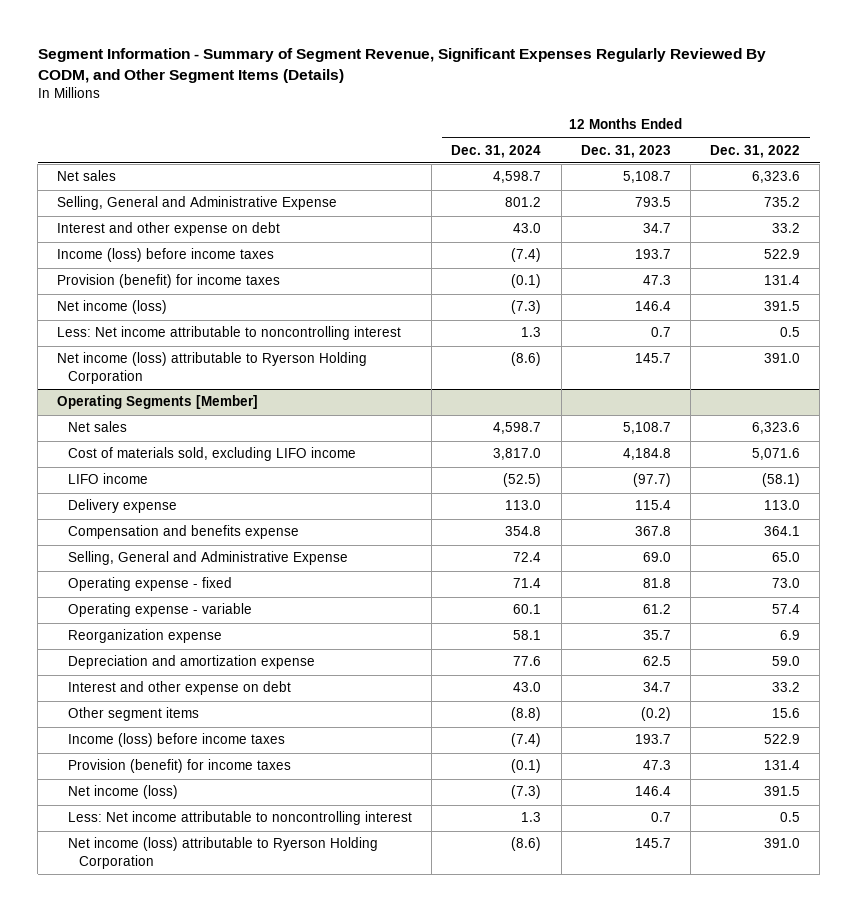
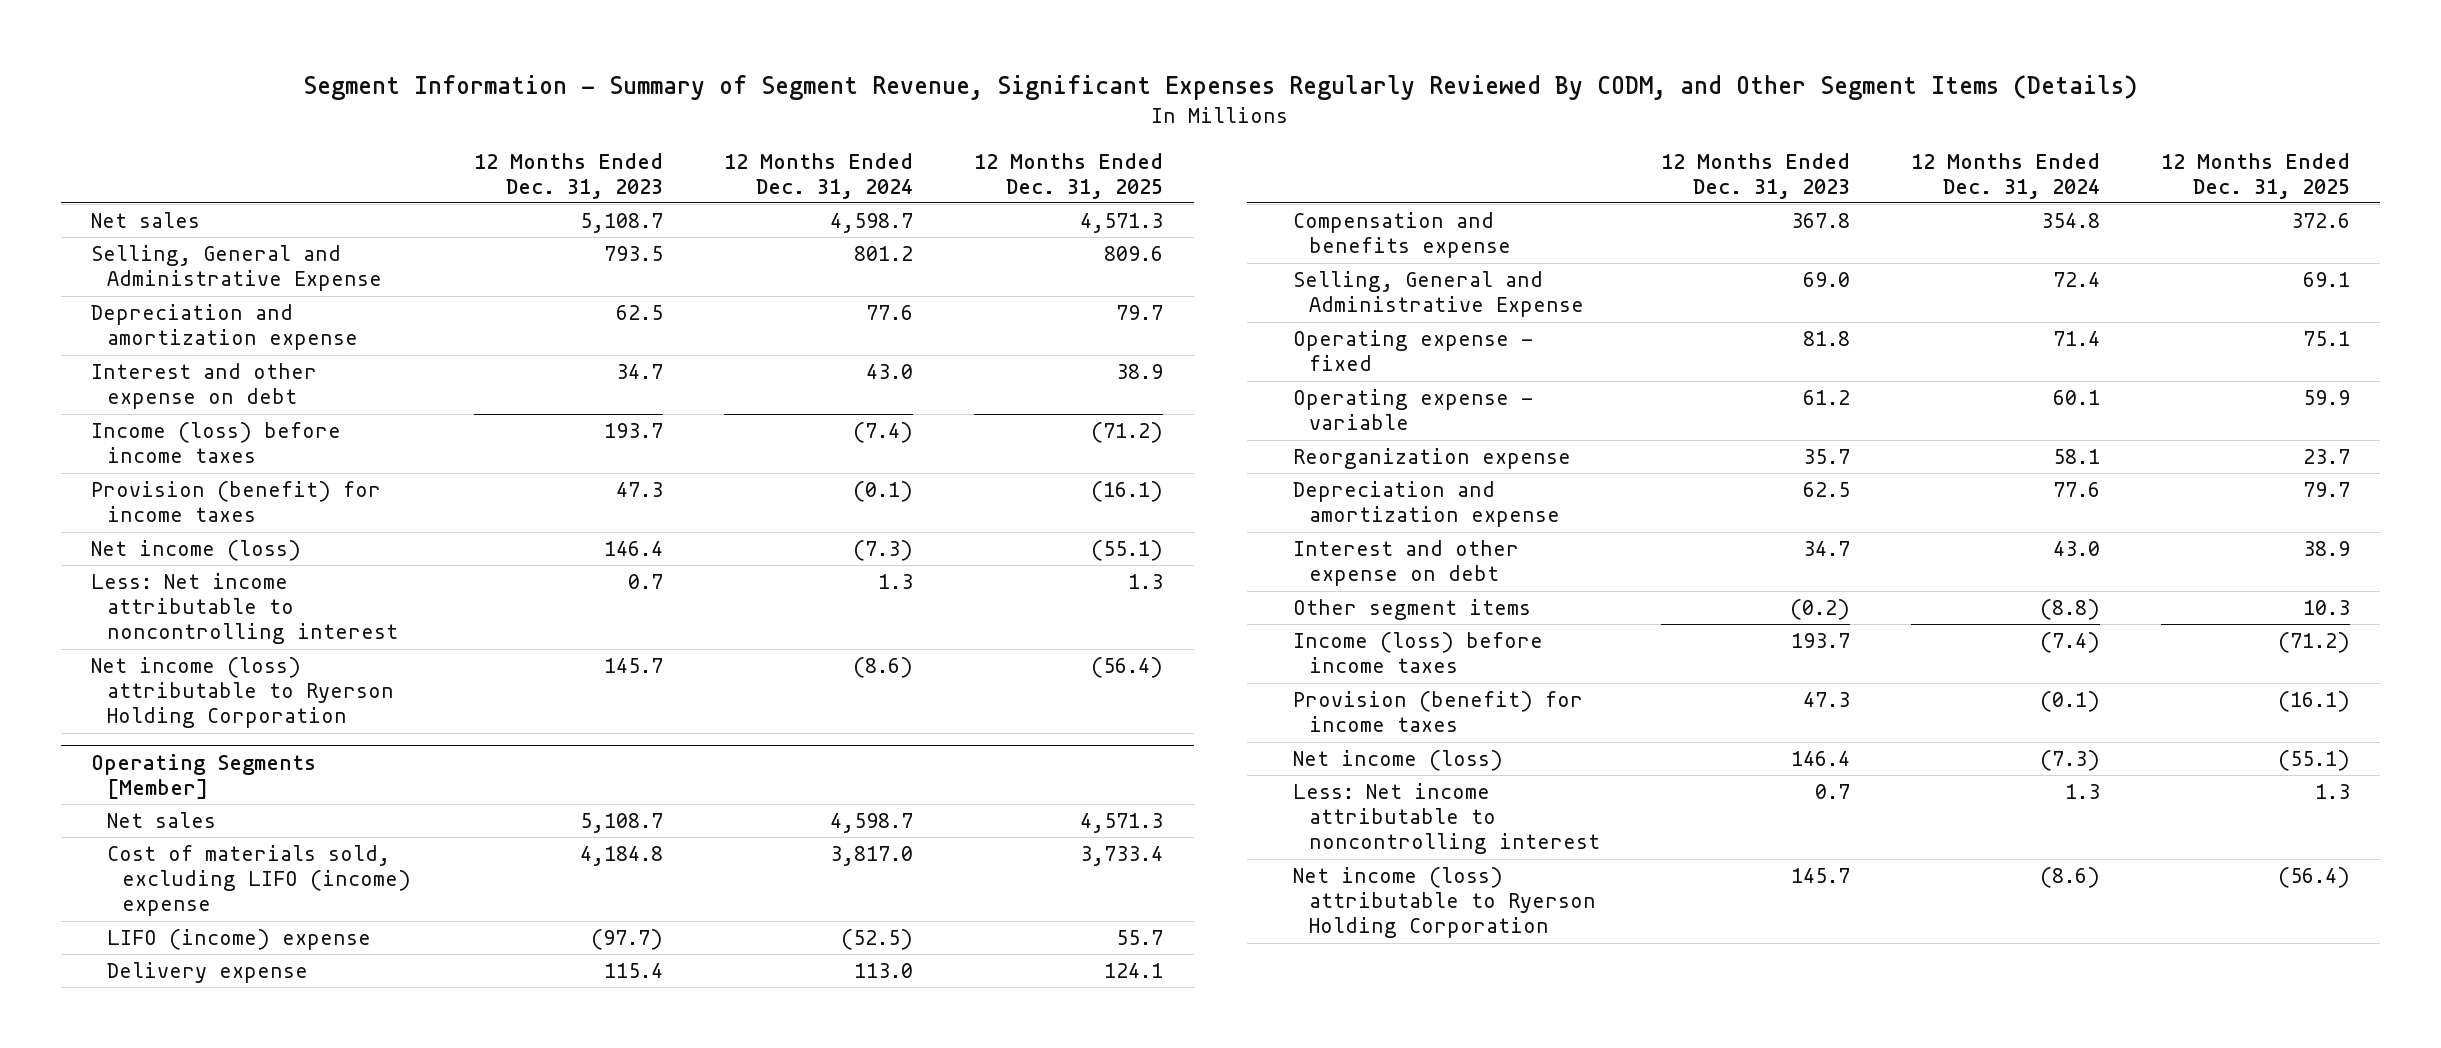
[710,144,801,158] Dec. 31, 2022 -> none
none -> [974,152,1164,199] 12 Months Ended Dec. 31, 2025
none -> [91,304,358,351] Depreciation and amortization expense
[67,447,356,462] Cost of materials sold, excluding LIFO income -> [106,845,412,917] Cost of materials sold, excluding LIFO (income) expense
[67,473,148,485] LIFO income -> [106,929,371,951] LIFO (income) expense

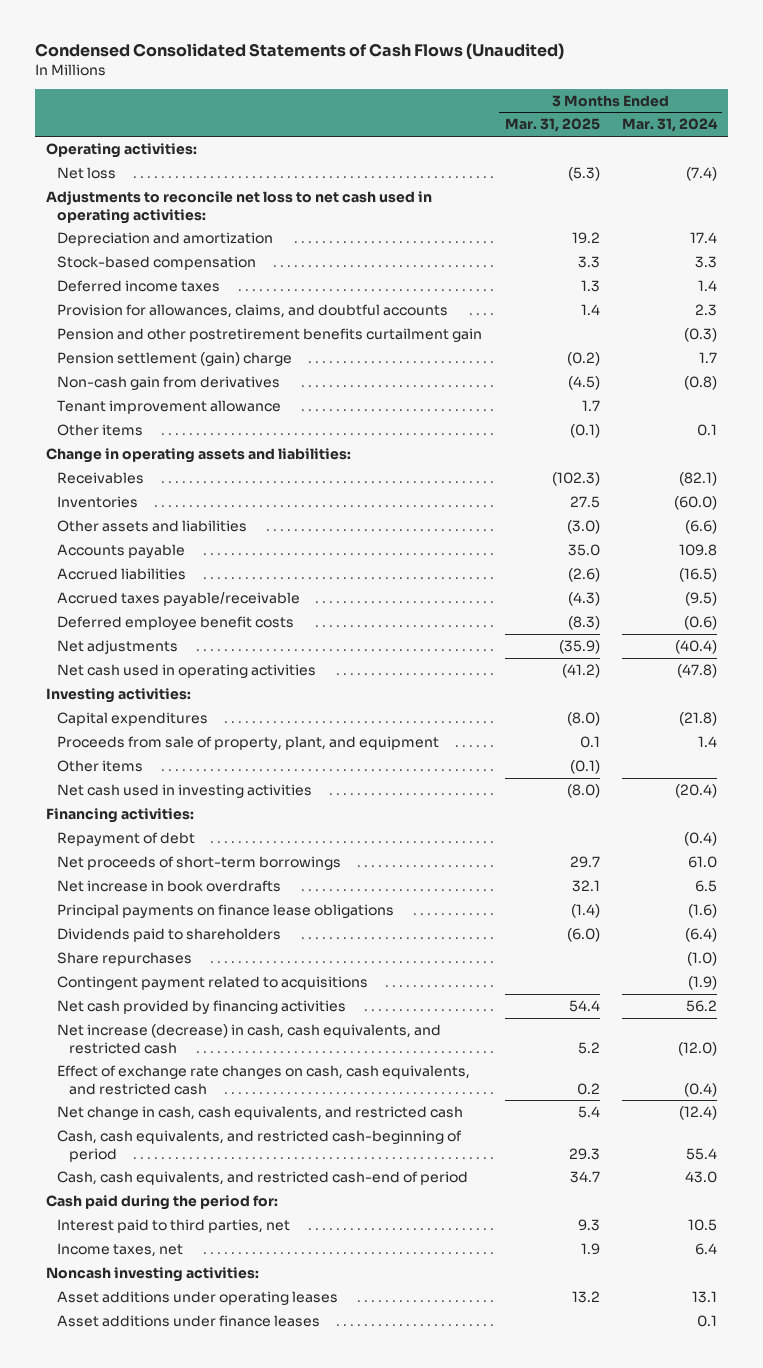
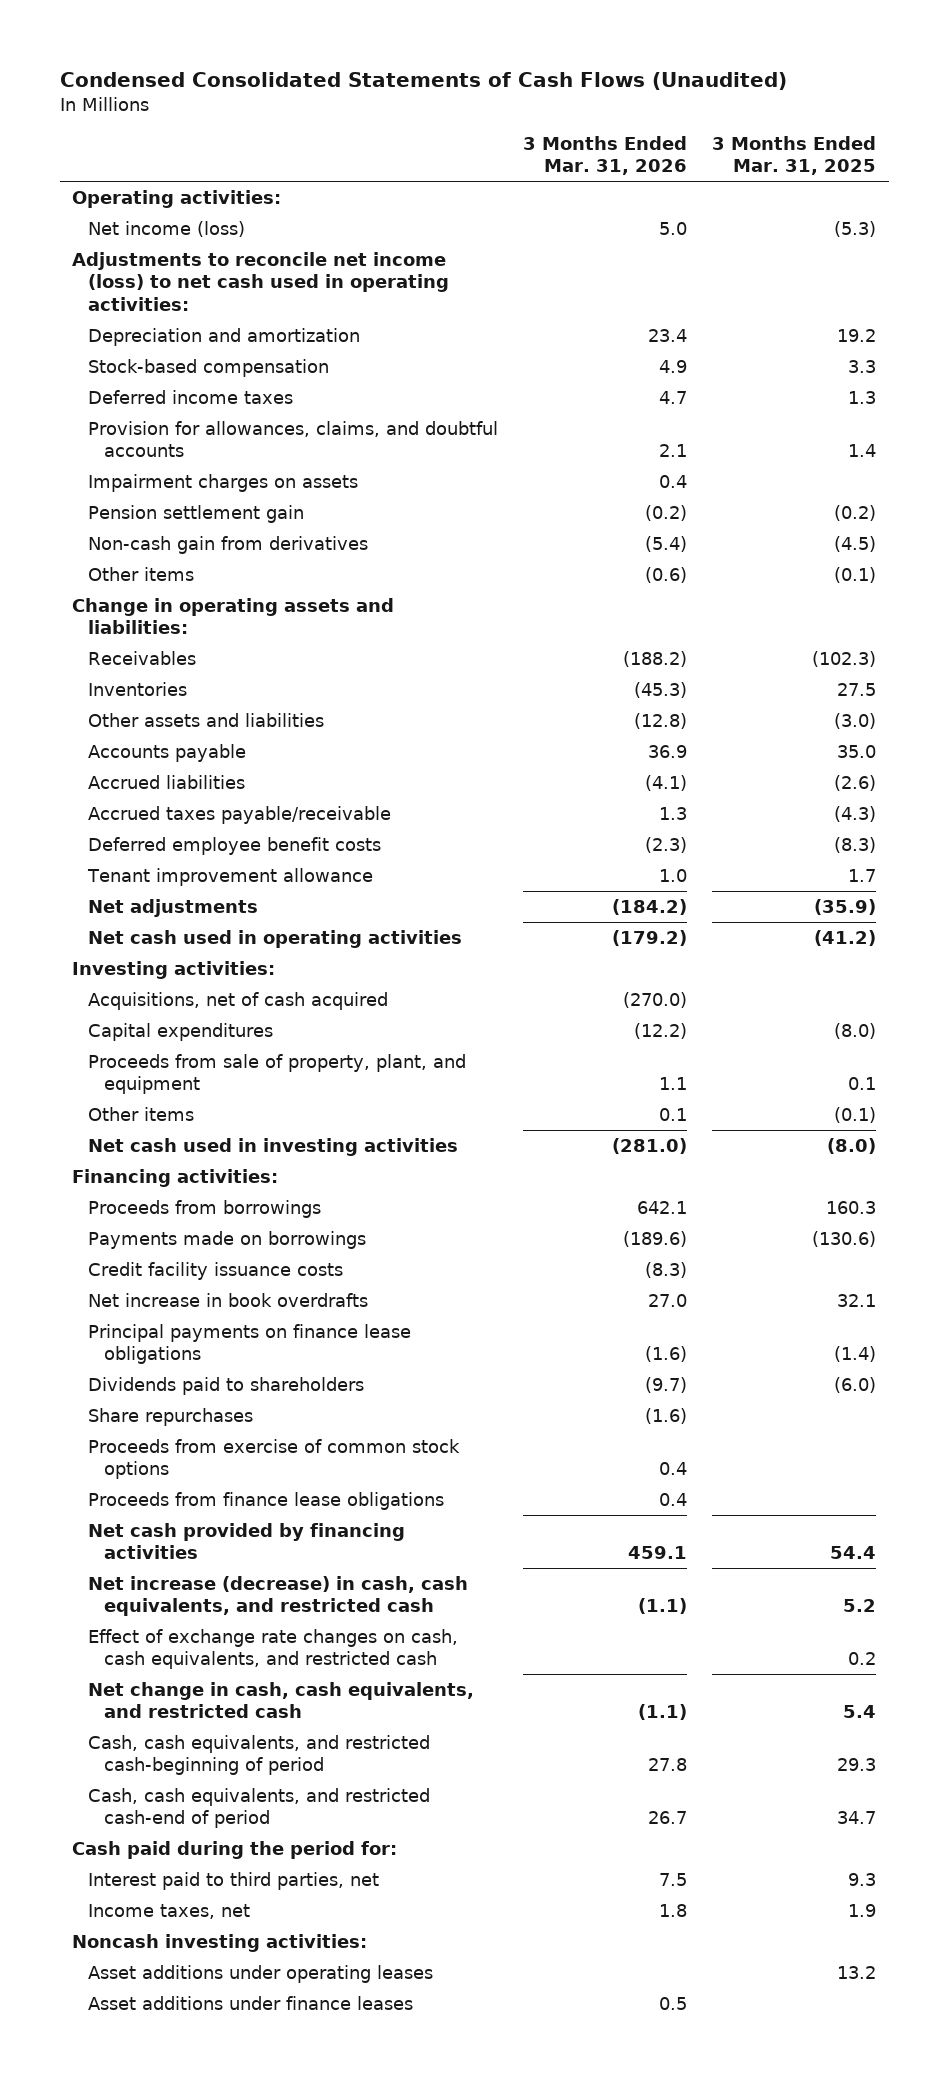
[621,118,718,133] Mar. 31, 2024 -> none
none -> [523,135,688,176] 3 Months Ended Mar. 31, 2026
[57,166,117,179] Net loss -> [88,220,246,237] Net income (loss)
[45,190,432,224] Adjustments to reconcile net loss to net cash used in operating activities: -> [72,251,450,311] Adjustments to reconcile net income (loss) to net cash used in operating activities:
[57,327,483,342] Pension and other postretirement benefits curtailment gain -> none
none -> [88,473,359,492] Impairment charges on assets
[57,351,293,366] Pension settlement (gain) charge -> [88,504,305,523] Pension settlement gain
[57,399,282,414] Tenant improvement allowance -> [87,867,374,886] Tenant improvement allowance
none -> [88,991,389,1010] Acquisitions, net of cash acquired
[57,831,196,846] Repayment of debt -> none
[57,855,342,870] Net proceeds of short-term borrowings -> none
none -> [88,1199,322,1218] Proceeds from borrowings
none -> [88,1230,367,1249] Payments made on borrowings
none -> [88,1261,344,1280] Credit facility issuance costs
[57,975,369,990] Contingent payment related to acquisitions -> none
none -> [88,1438,461,1480] Proceeds from exercise of common stock options
none -> [88,1491,445,1510] Proceeds from finance lease obligations

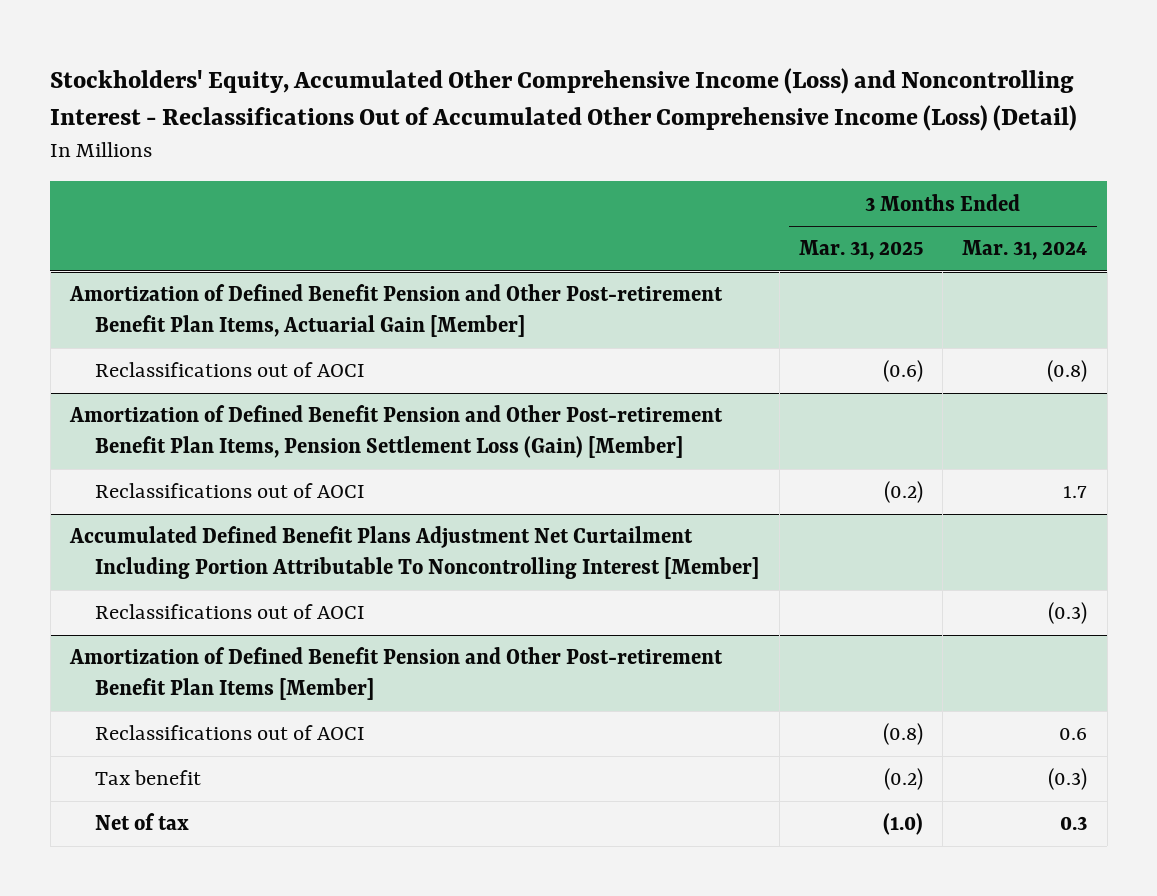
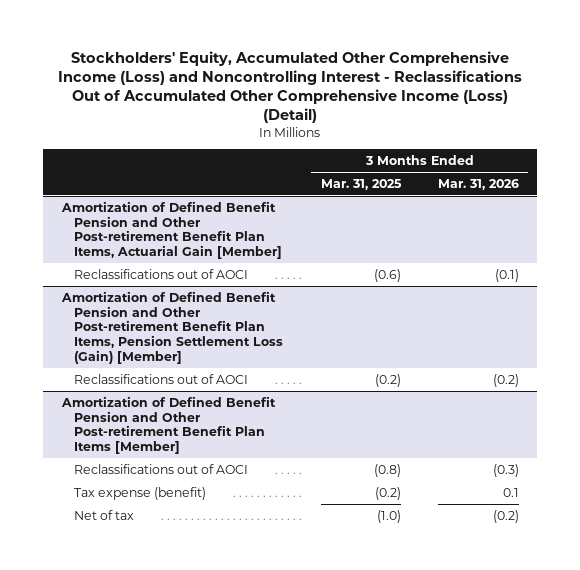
[962,240,1088,261] Mar. 31, 2024 -> none
none -> [437,178,519,190] Mar. 31, 2026
[68,526,760,580] Accumulated Defined Benefit Plans Adjustment Net Curtailment Including Portion Attributable To Noncontrolling Interest [Member] -> none
[95,604,366,620] Reclassifications out of AOCI -> none
[95,770,202,786] Tax benefit -> [74,486,207,500] Tax expense (benefit)

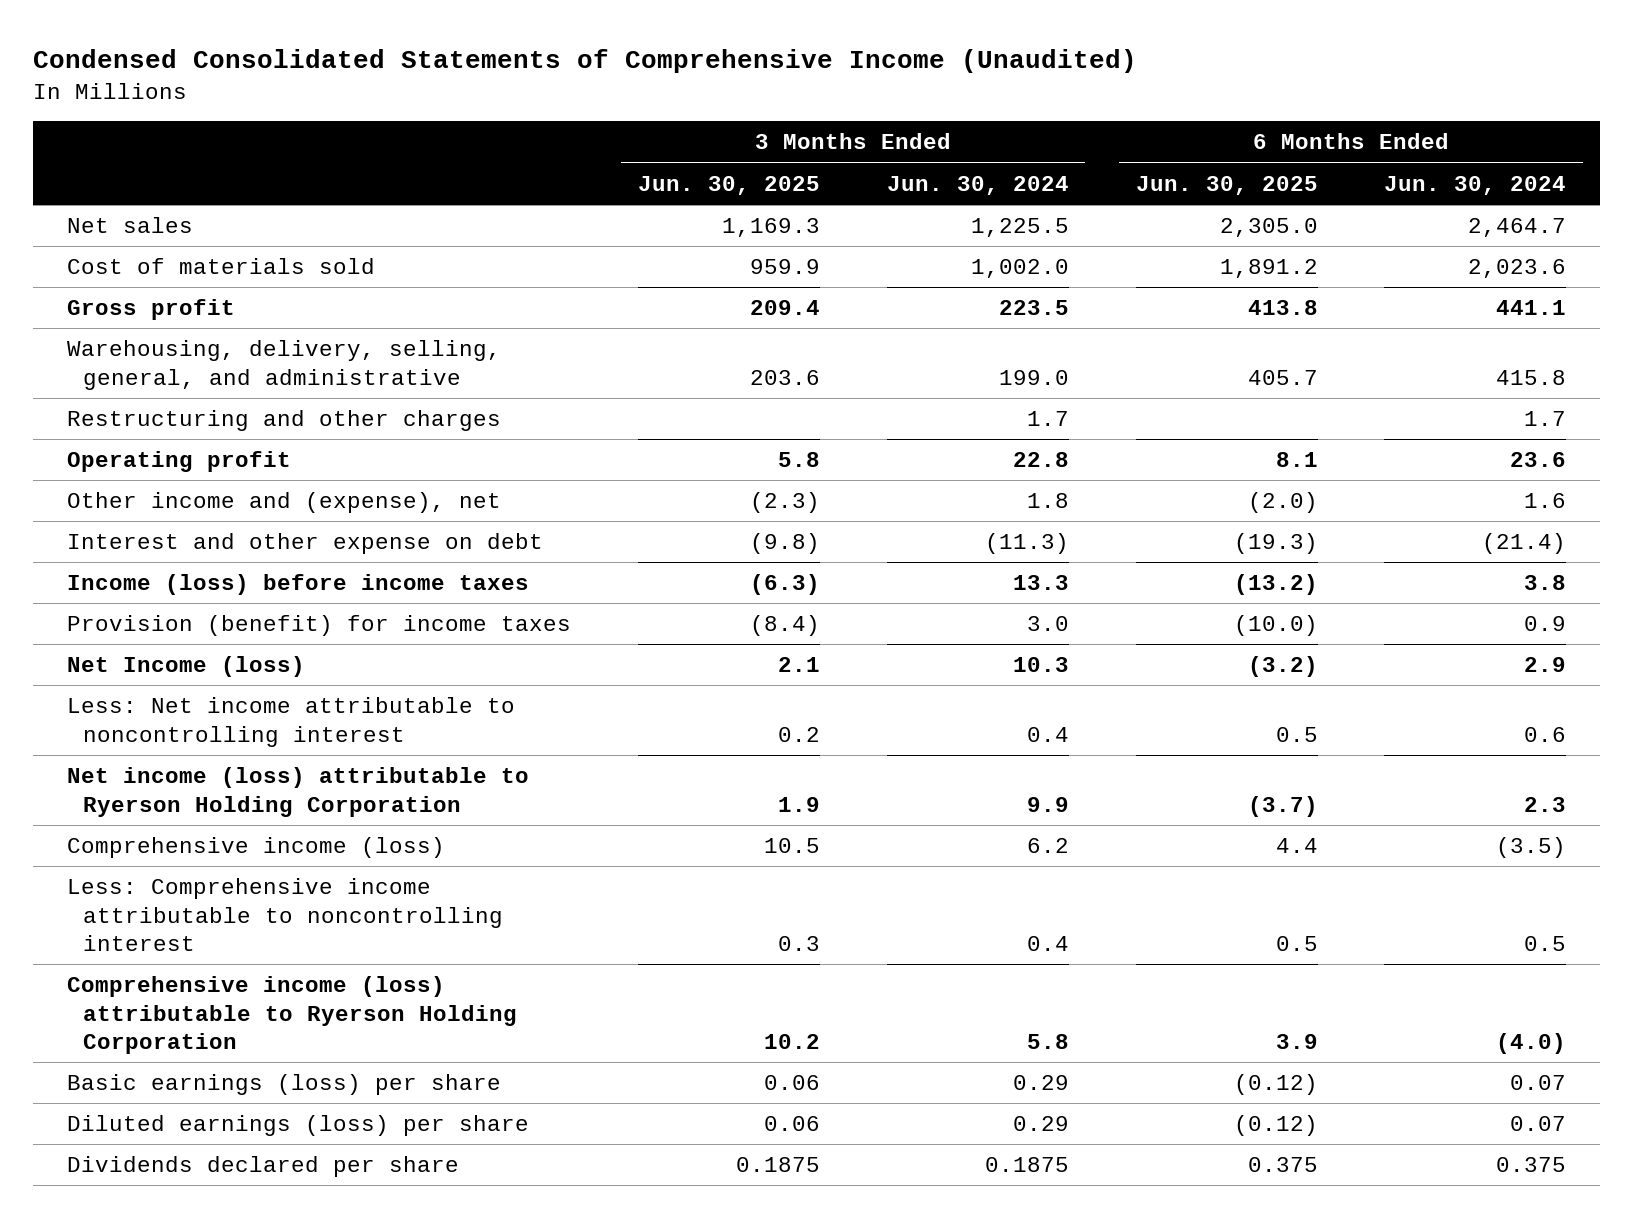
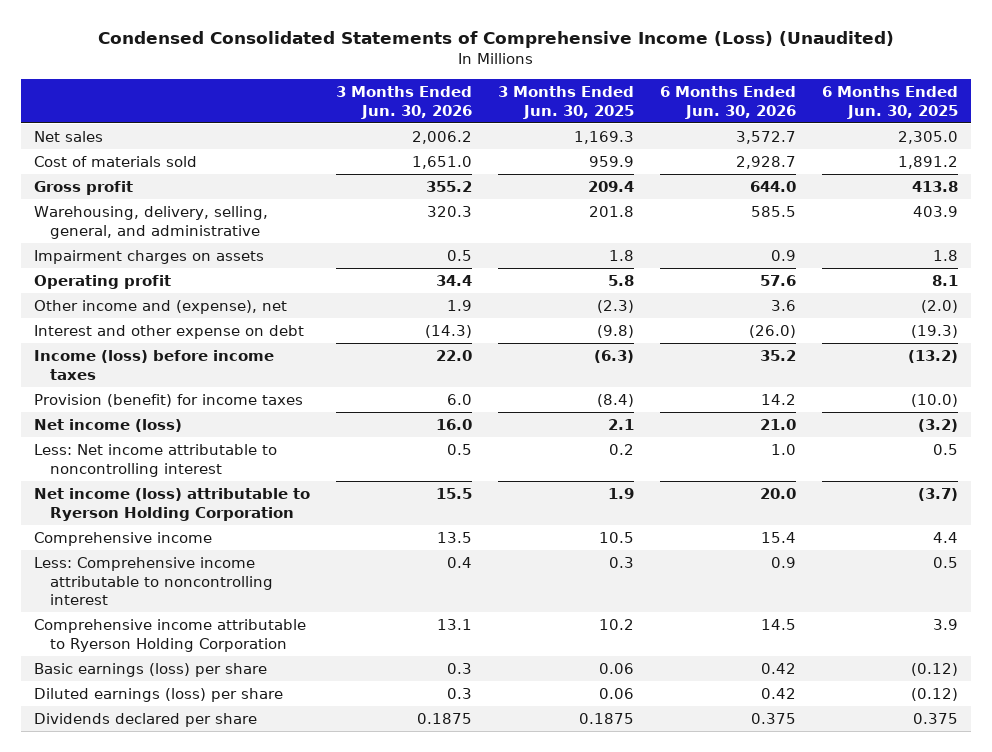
[33,49,1138,74] Condensed Consolidated Statements of Comprehensive Income (Unaudited) -> [98,31,895,49] Condensed Consolidated Statements of Comprehensive Income (Loss) (Unaudited)
[886,175,1069,195] Jun. 30, 2024 -> none
[1384,175,1567,195] Jun. 30, 2024 -> none
none -> [336,86,473,119] 3 Months Ended Jun. 30, 2026
none -> [660,86,797,119] 6 Months Ended Jun. 30, 2026
[66,410,501,432] Restructuring and other charges -> none
[749,369,820,385] 203.6 -> [589,206,635,218] 201.8
[1247,369,1318,385] 405.7 -> [913,206,959,218] 403.9
none -> [33,250,264,265] Impairment charges on assets
[66,656,305,678] Net Income (loss) -> [33,419,182,433] Net income (loss)
[66,837,445,859] Comprehensive income (loss) -> [33,532,212,547] Comprehensive income
[66,976,518,1054] Comprehensive income (loss) attributable to Ryerson Holding Corporation -> [33,619,306,652] Comprehensive income attributable to Ryerson Holding Corporation

